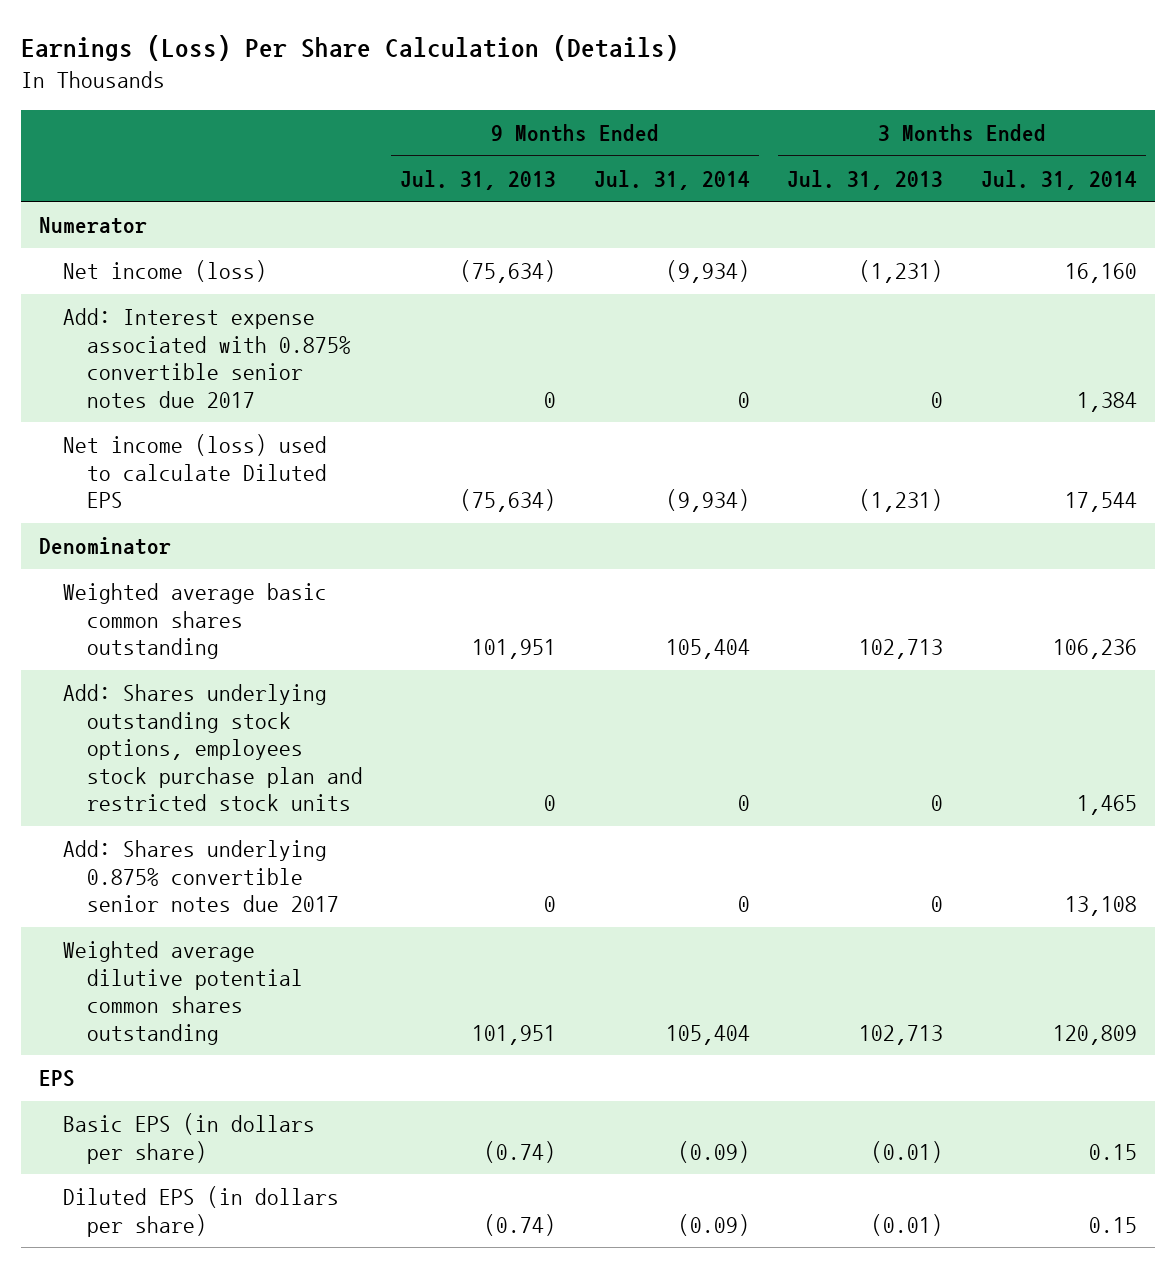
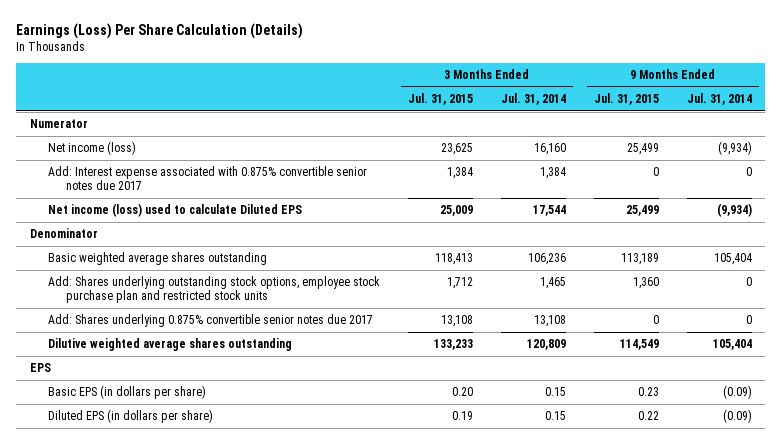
[400,169,557,190] Jul. 31, 2013 -> none
[787,169,944,190] Jul. 31, 2013 -> none
none -> [408,93,474,106] Jul. 31, 2015
none -> [593,93,659,106] Jul. 31, 2015
[63,583,328,660] Weighted average basic common shares outstanding -> [48,252,268,266] Basic weighted average shares outstanding
[63,684,363,812] Add: Shares underlying outstanding stock options, employees stock purchase plan and restricted stock units -> [48,276,381,304] Add: Shares underlying outstanding stock options, employee stock purchase plan and restricted stock units
[63,941,303,1045] Weighted average dilutive potential common shares outstanding -> [48,338,293,352] Dilutive weighted average shares outstanding

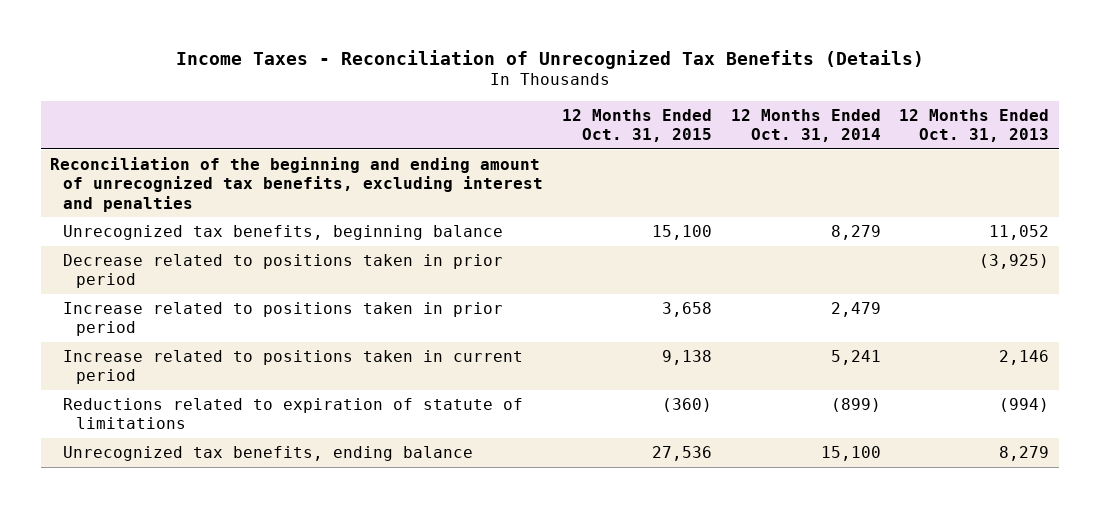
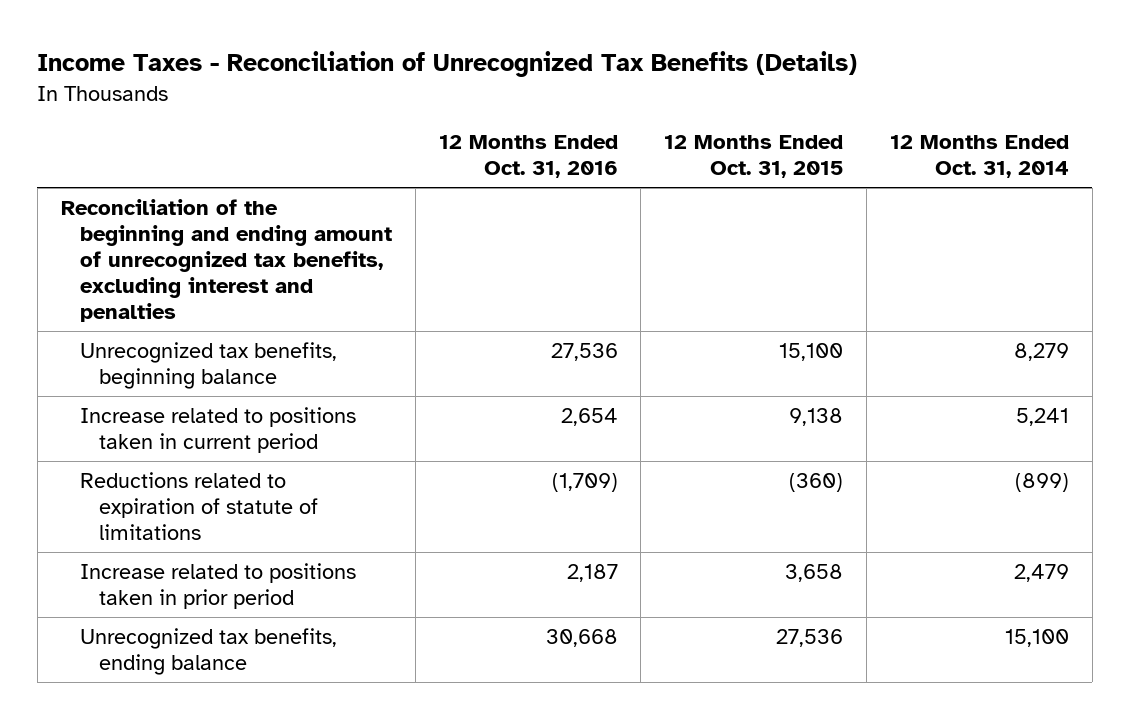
[899,108,1050,143] 12 Months Ended Oct. 31, 2013 -> none
none -> [438,135,618,179] 12 Months Ended Oct. 31, 2016
[62,253,503,289] Decrease related to positions taken in prior period -> none
[62,301,503,337] Increase related to positions taken in prior period -> [79,562,356,609] Increase related to positions taken in prior period

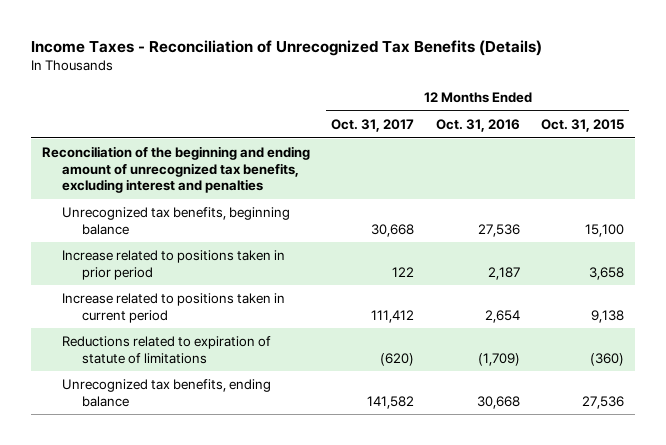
[889,135,1069,179] 12 Months Ended Oct. 31, 2014 -> none
none -> [331,119,415,133] Oct. 31, 2017
[79,562,356,609] Increase related to positions taken in prior period -> [61,250,285,280] Increase related to positions taken in prior period

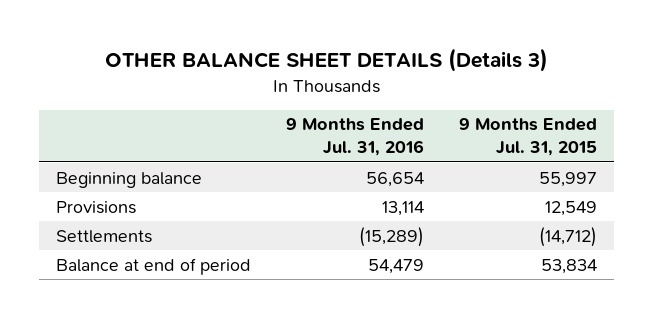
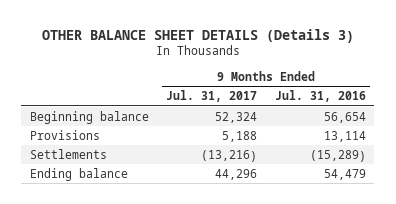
[458,118,597,157] 9 Months Ended Jul. 31, 2015 -> none
none -> [166,90,258,103] Jul. 31, 2017
[56,257,252,275] Balance at end of period -> [30,167,129,181] Ending balance

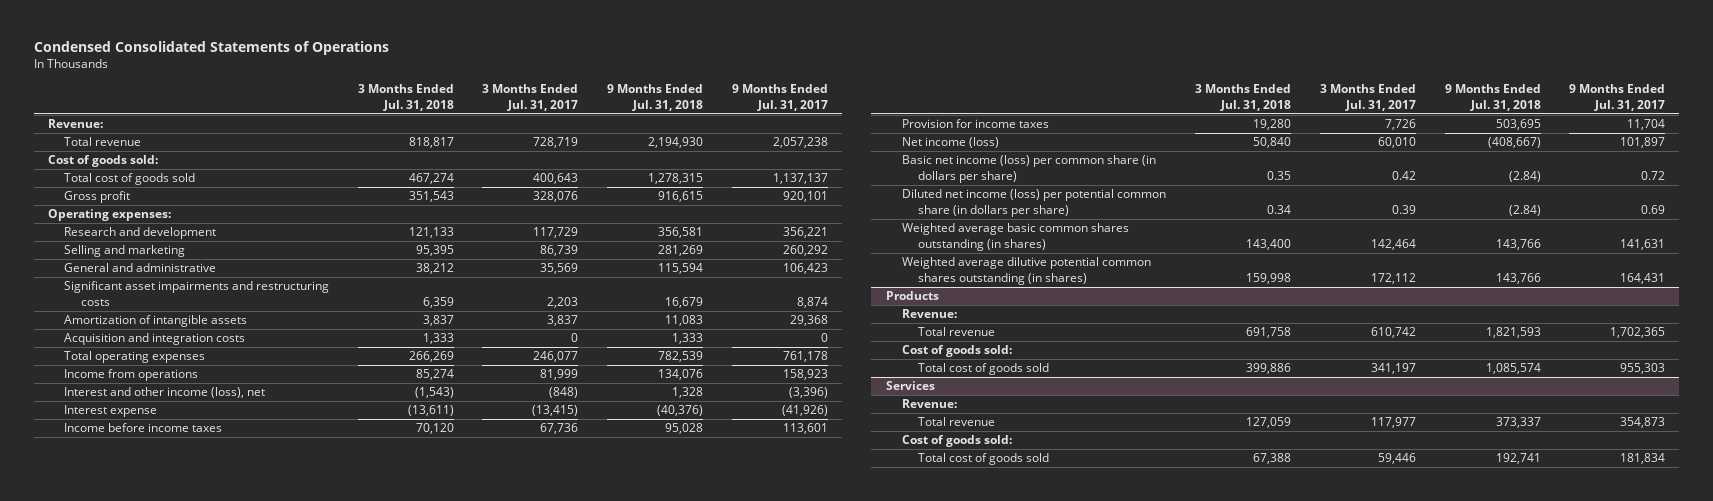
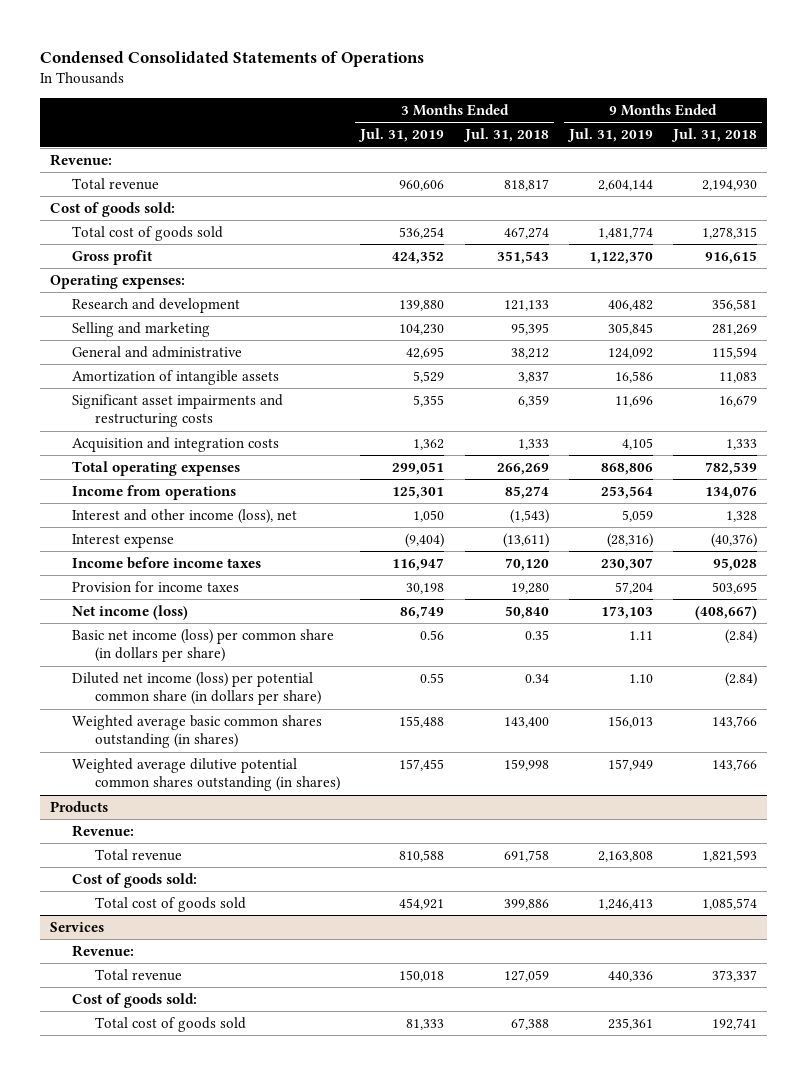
[482,84,579,111] 3 Months Ended Jul. 31, 2017 -> none
[731,84,828,111] 9 Months Ended Jul. 31, 2017 -> none
none -> [358,128,445,143] Jul. 31, 2019
none -> [566,128,653,143] Jul. 31, 2019
[64,281,330,306] Significant asset impairments and restructuring costs -> [72,394,284,428] Significant asset impairments and restructuring costs

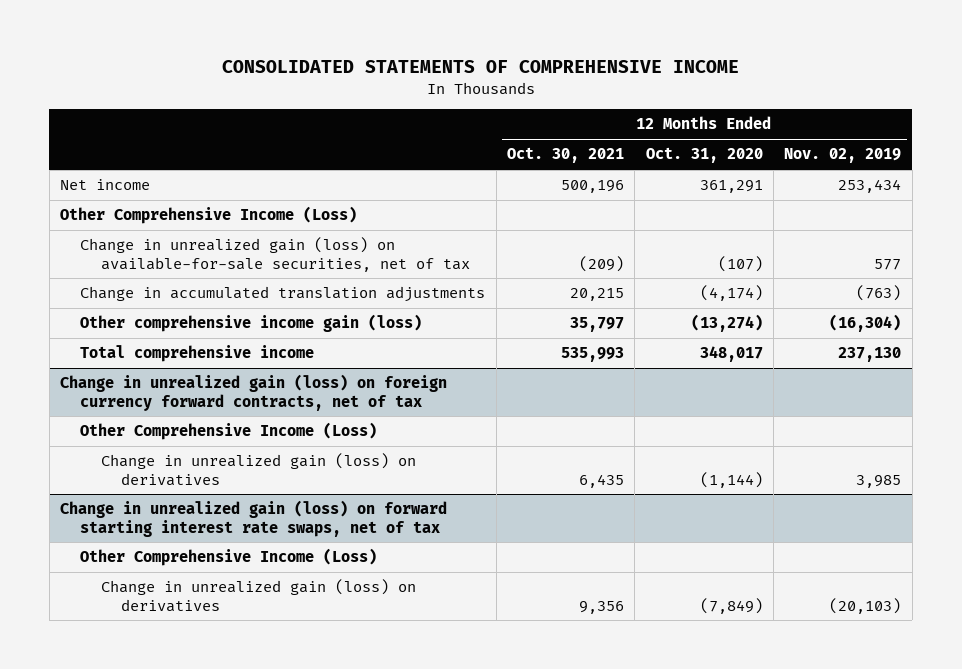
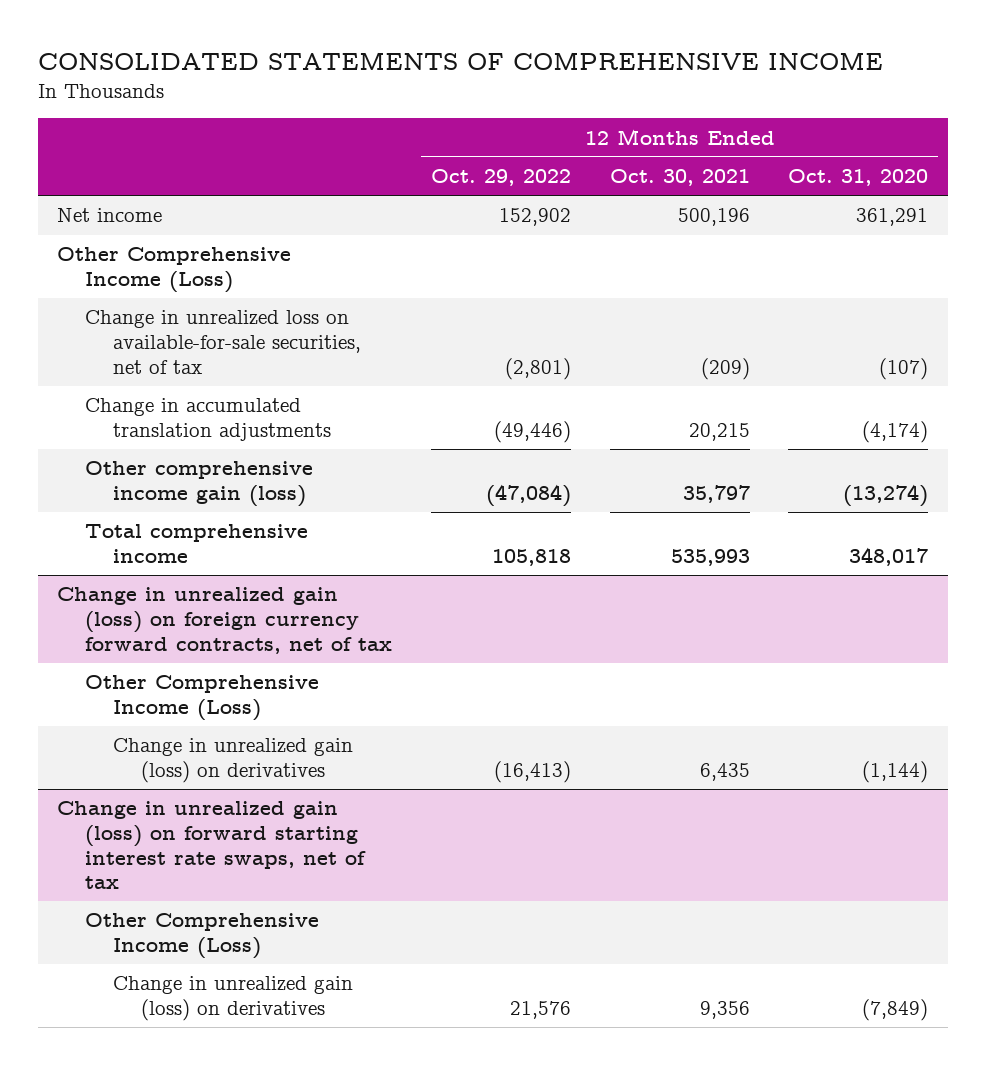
[784,148,902,164] Nov. 02, 2019 -> none
none -> [430,169,571,187] Oct. 29, 2022
[80,237,470,272] Change in unrealized gain (loss) on available-for-sale securities, net of tax -> [84,310,361,374] Change in unrealized loss on available-for-sale securities, net of tax

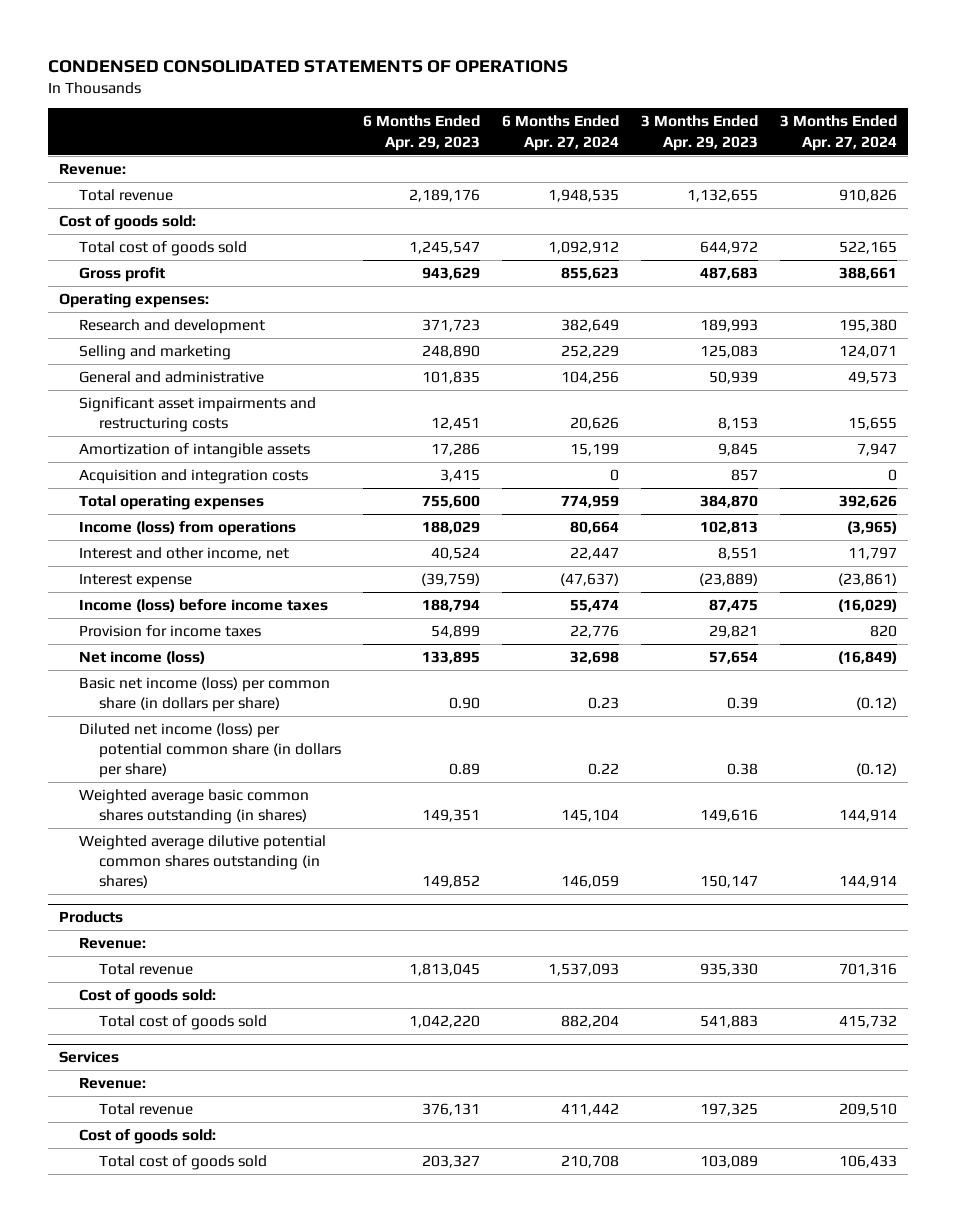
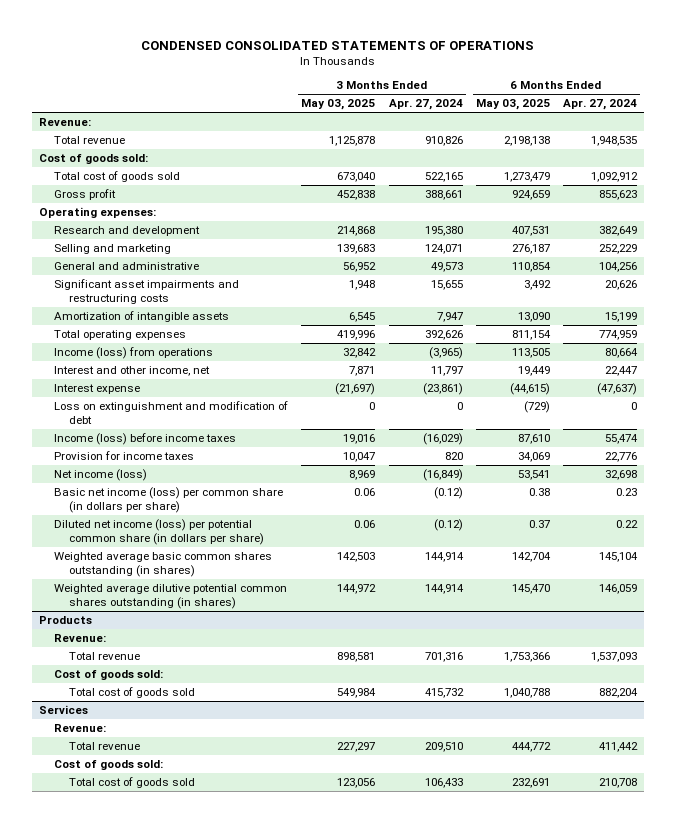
[363,115,481,151] 6 Months Ended Apr. 29, 2023 -> none
[640,115,758,151] 3 Months Ended Apr. 29, 2023 -> none
none -> [301,99,376,111] May 03, 2025
none -> [475,99,550,111] May 03, 2025
[78,469,308,485] Acquisition and integration costs -> none
none -> [54,401,289,425] Loss on extinguishment and modification of debt

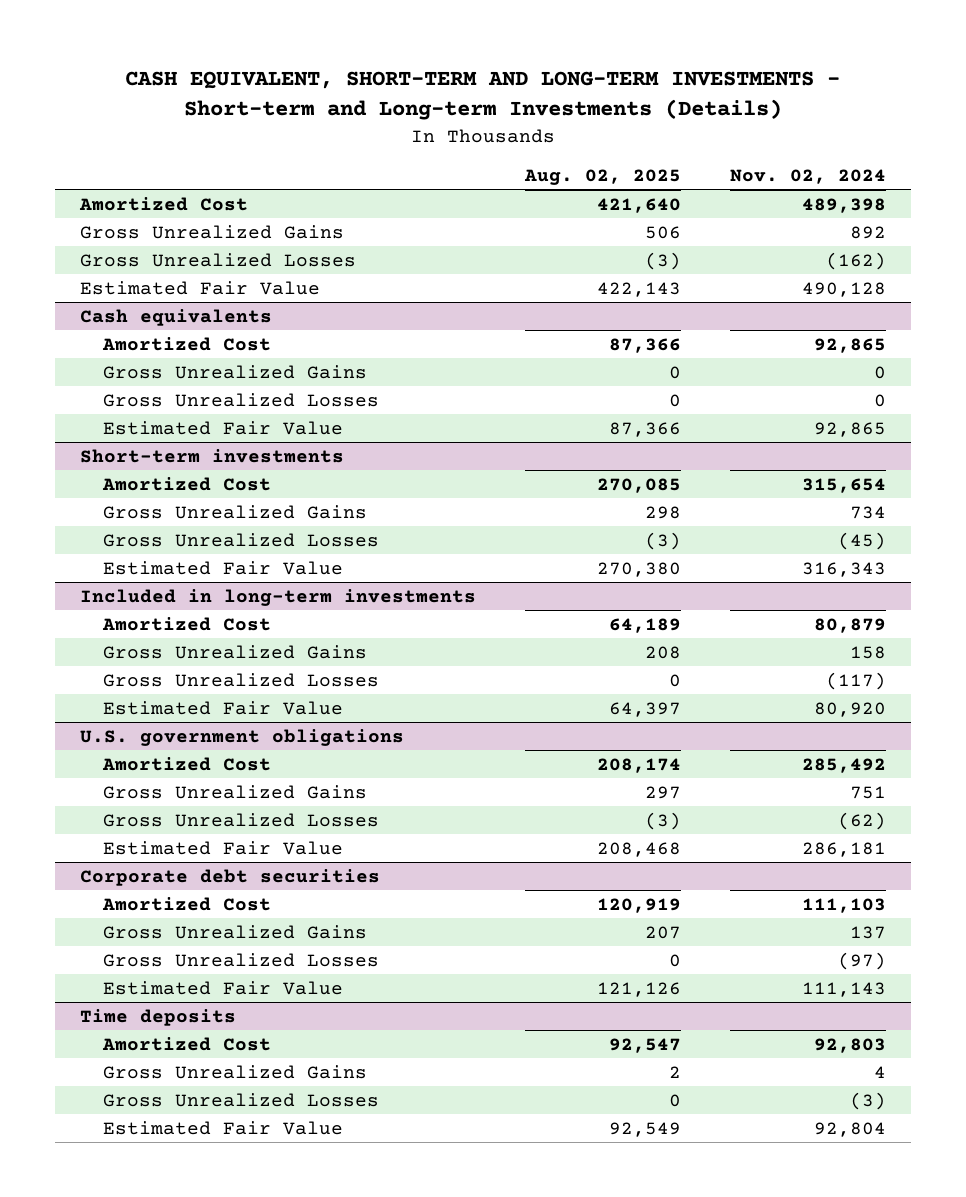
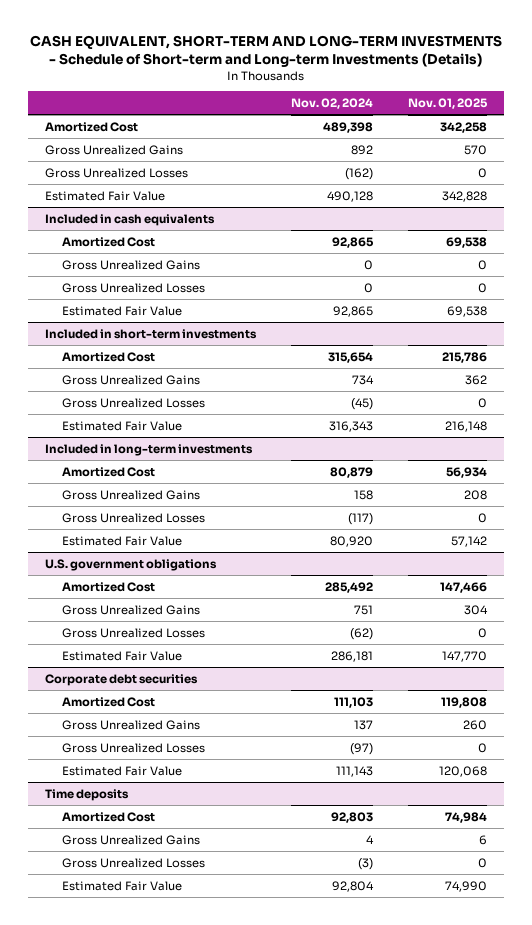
[125,71,841,121] CASH EQUIVALENT, SHORT-TERM AND LONG-TERM INVESTMENTS - Short-term and Long-term Investments (Details) -> [30,35,503,68] CASH EQUIVALENT, SHORT-TERM AND LONG-TERM INVESTMENTS - Schedule of Short-term and Long-term Investments (Details)
[524,168,682,185] Aug. 02, 2025 -> none
none -> [408,98,489,110] Nov. 01, 2025
[79,308,272,326] Cash equivalents -> [45,213,216,226] Included in cash equivalents
[79,448,344,463] Short-term investments -> [45,328,258,339] Included in short-term investments

